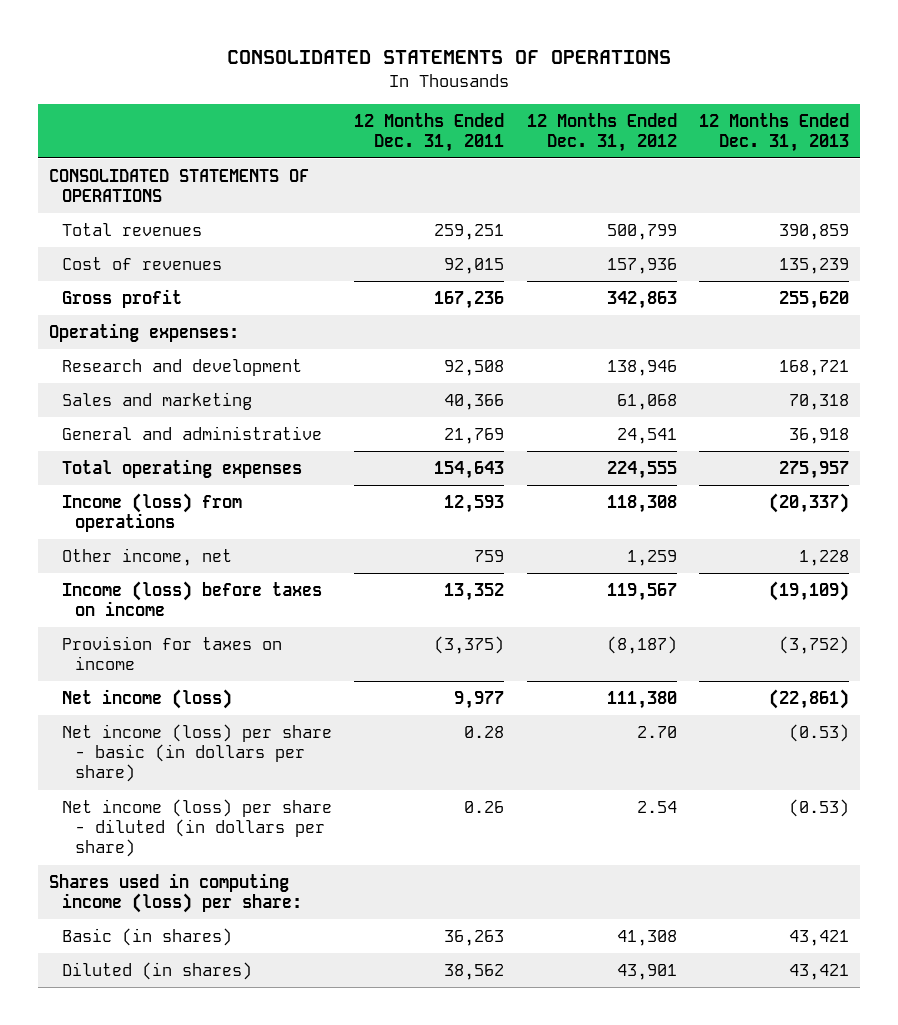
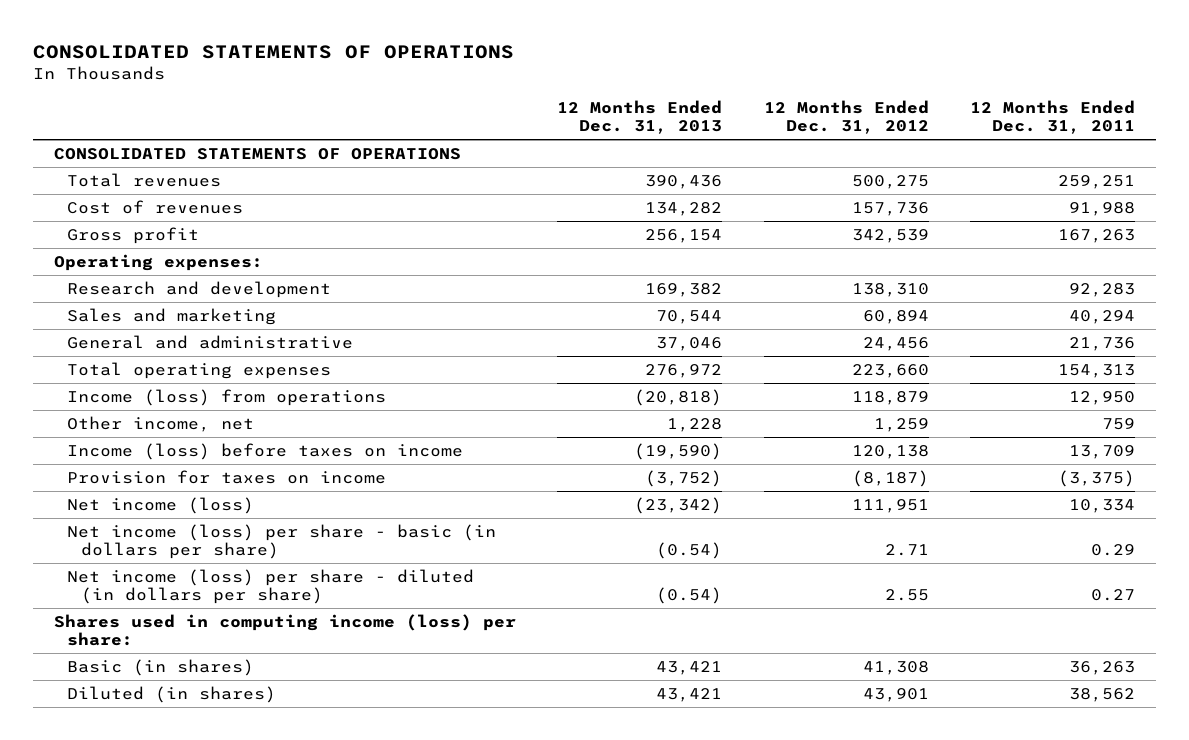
[606,223,677,240] 500,799 -> [851,174,929,189] 500,275
[778,223,849,240] 390,859 -> [645,174,723,189] 390,436
[444,257,505,274] 92,015 -> [1069,201,1136,216] 91,988
[606,257,677,274] 157,936 -> [851,201,929,216] 157,736
[778,257,849,274] 135,239 -> [645,201,723,216] 134,282
[434,290,505,309] 167,236 -> [1058,228,1136,243] 167,263
[606,290,677,309] 342,863 -> [851,228,929,243] 342,539
[778,290,849,309] 255,620 -> [645,228,723,243] 256,154
[444,359,505,376] 92,508 -> [1069,282,1136,297] 92,283
[606,359,677,376] 138,946 -> [851,282,929,297] 138,310
[778,359,849,376] 168,721 -> [645,282,723,297] 169,382
[444,393,505,410] 40,366 -> [1069,309,1136,324] 40,294
[616,393,677,410] 61,068 -> [862,309,929,324] 60,894
[788,393,849,410] 70,318 -> [656,309,723,324] 70,544
[444,427,505,444] 21,769 -> [1069,336,1136,351] 21,736
[616,427,677,444] 24,541 -> [862,336,929,351] 24,456
[788,427,849,444] 36,918 -> [656,336,723,351] 37,046
[434,460,505,479] 154,643 -> [1058,363,1136,378] 154,313
[606,460,677,479] 224,555 -> [851,363,929,378] 223,660
[778,460,849,479] 275,957 -> [645,363,723,378] 276,972
[444,494,505,513] 12,593 -> [1069,390,1136,405] 12,950
[606,494,677,513] 118,308 -> [851,390,929,405] 118,879
[768,492,849,513] (20,337) -> [634,388,723,406] (20,818)
[444,582,505,601] 13,352 -> [1069,444,1136,459] 13,709
[606,582,677,601] 119,567 -> [851,444,929,459] 120,138
[768,580,849,601] (19,109) -> [634,442,723,460] (19,590)
[454,690,505,709] 9,977 -> [1069,498,1136,513] 10,334
[606,690,677,709] 111,380 -> [851,498,929,513] 111,951
[768,688,849,709] (22,861) -> [634,496,723,514] (23,342)
[464,725,505,738] 0.28 -> [1091,543,1136,556] 0.29
[636,725,677,738] 2.70 -> [884,543,929,556] 2.71
[788,723,849,742] (0.53) -> [656,541,723,559] (0.54)
[464,800,505,813] 0.26 -> [1091,588,1136,601] 0.27
[636,800,677,813] 2.54 -> [884,588,929,601] 2.55
[788,798,849,817] (0.53) -> [656,586,723,604] (0.54)

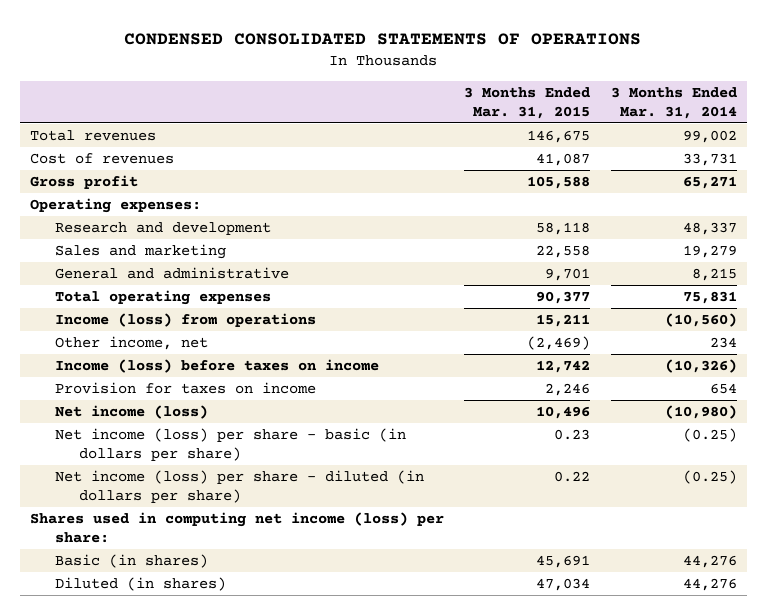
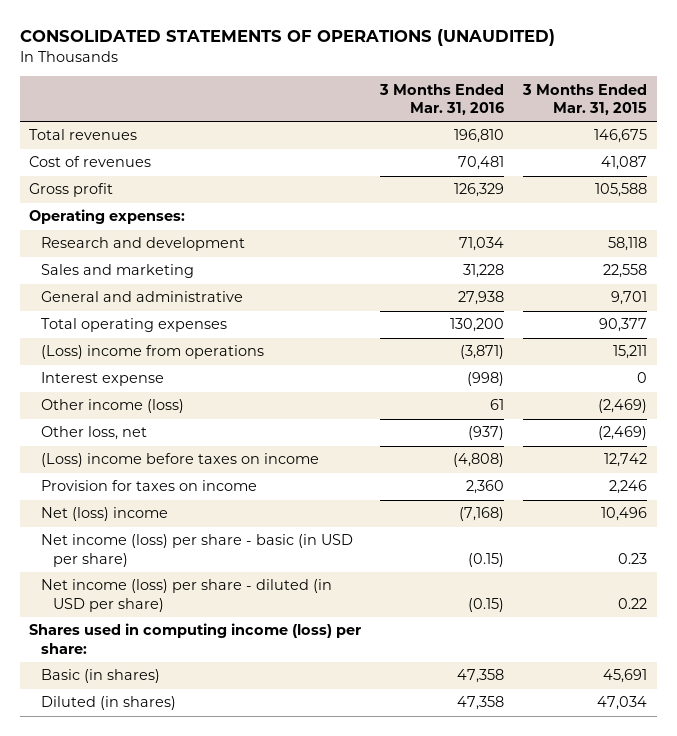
[124,32,642,45] CONDENSED CONSOLIDATED STATEMENTS OF OPERATIONS -> [19,29,555,47] CONSOLIDATED STATEMENTS OF OPERATIONS (UNAUDITED)
[610,86,737,119] 3 Months Ended Mar. 31, 2014 -> none
none -> [379,83,505,115] 3 Months Ended Mar. 31, 2016
[54,313,316,328] Income (loss) from operations -> [40,345,264,360] (Loss) income from operations
none -> [40,372,164,387] Interest expense
none -> [40,399,184,414] Other income (loss)
[54,336,208,351] Other income, net -> [40,426,147,441] Other loss, net
[54,359,379,374] Income (loss) before taxes on income -> [40,453,319,468] (Loss) income before taxes on income
[54,405,208,420] Net income (loss) -> [40,507,168,522] Net (loss) income
[54,428,406,462] Net income (loss) per share - basic (in dollars per share) -> [40,534,353,567] Net income (loss) per share - basic (in USD per share)
[54,470,424,504] Net income (loss) per share - diluted (in dollars per share) -> [40,579,332,612] Net income (loss) per share - diluted (in USD per share)
[29,512,444,544] Shares used in computing net income (loss) per share: -> [29,623,362,654] Shares used in computing income (loss) per share:

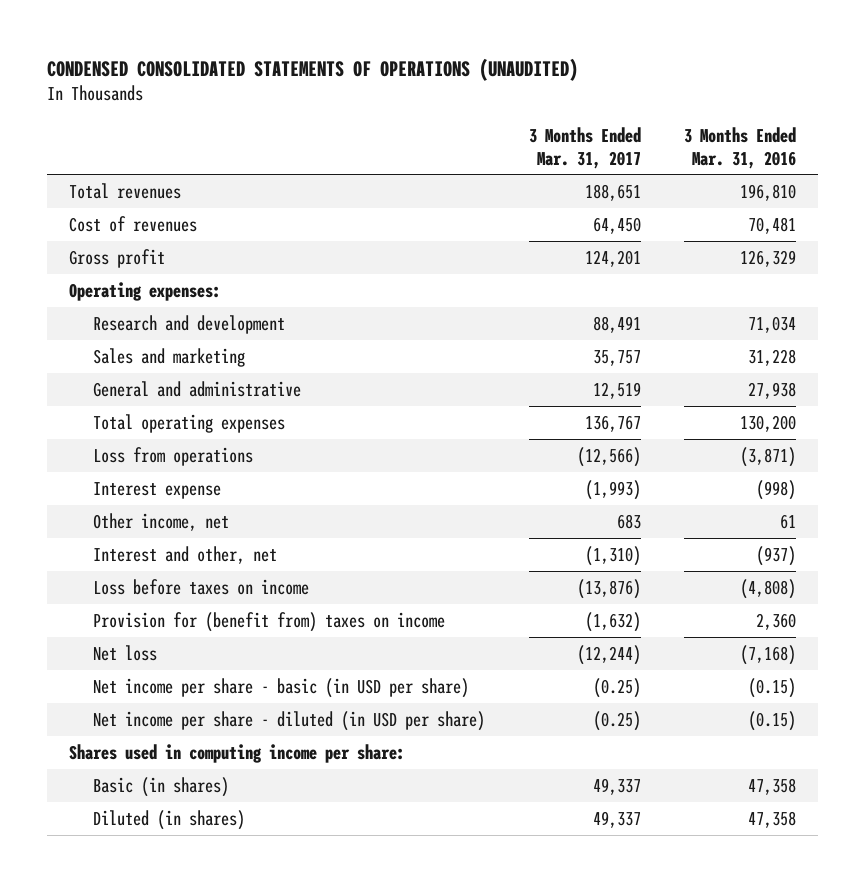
[19,29,555,47] CONSOLIDATED STATEMENTS OF OPERATIONS (UNAUDITED) -> [46,57,578,81] CONDENSED CONSOLIDATED STATEMENTS OF OPERATIONS (UNAUDITED)
[522,83,648,115] 3 Months Ended Mar. 31, 2015 -> none
none -> [528,126,641,169] 3 Months Ended Mar. 31, 2017
[40,345,264,360] (Loss) income from operations -> [92,446,253,466] Loss from operations
[40,399,184,414] Other income (loss) -> [92,512,229,531] Other income, net
[40,426,147,441] Other loss, net -> [92,545,277,564] Interest and other, net
[40,453,319,468] (Loss) income before taxes on income -> [92,578,309,595] Loss before taxes on income
[40,480,257,492] Provision for taxes on income -> [92,611,445,632] Provision for (benefit from) taxes on income
[40,507,168,522] Net (loss) income -> [92,644,157,661] Net loss
[40,534,353,567] Net income (loss) per share - basic (in USD per share) -> [92,677,469,698] Net income per share - basic (in USD per share)
[40,579,332,612] Net income (loss) per share - diluted (in USD per share) -> [92,710,485,731] Net income per share - diluted (in USD per share)
[29,623,362,654] Shares used in computing income (loss) per share: -> [68,743,405,763] Shares used in computing income per share:

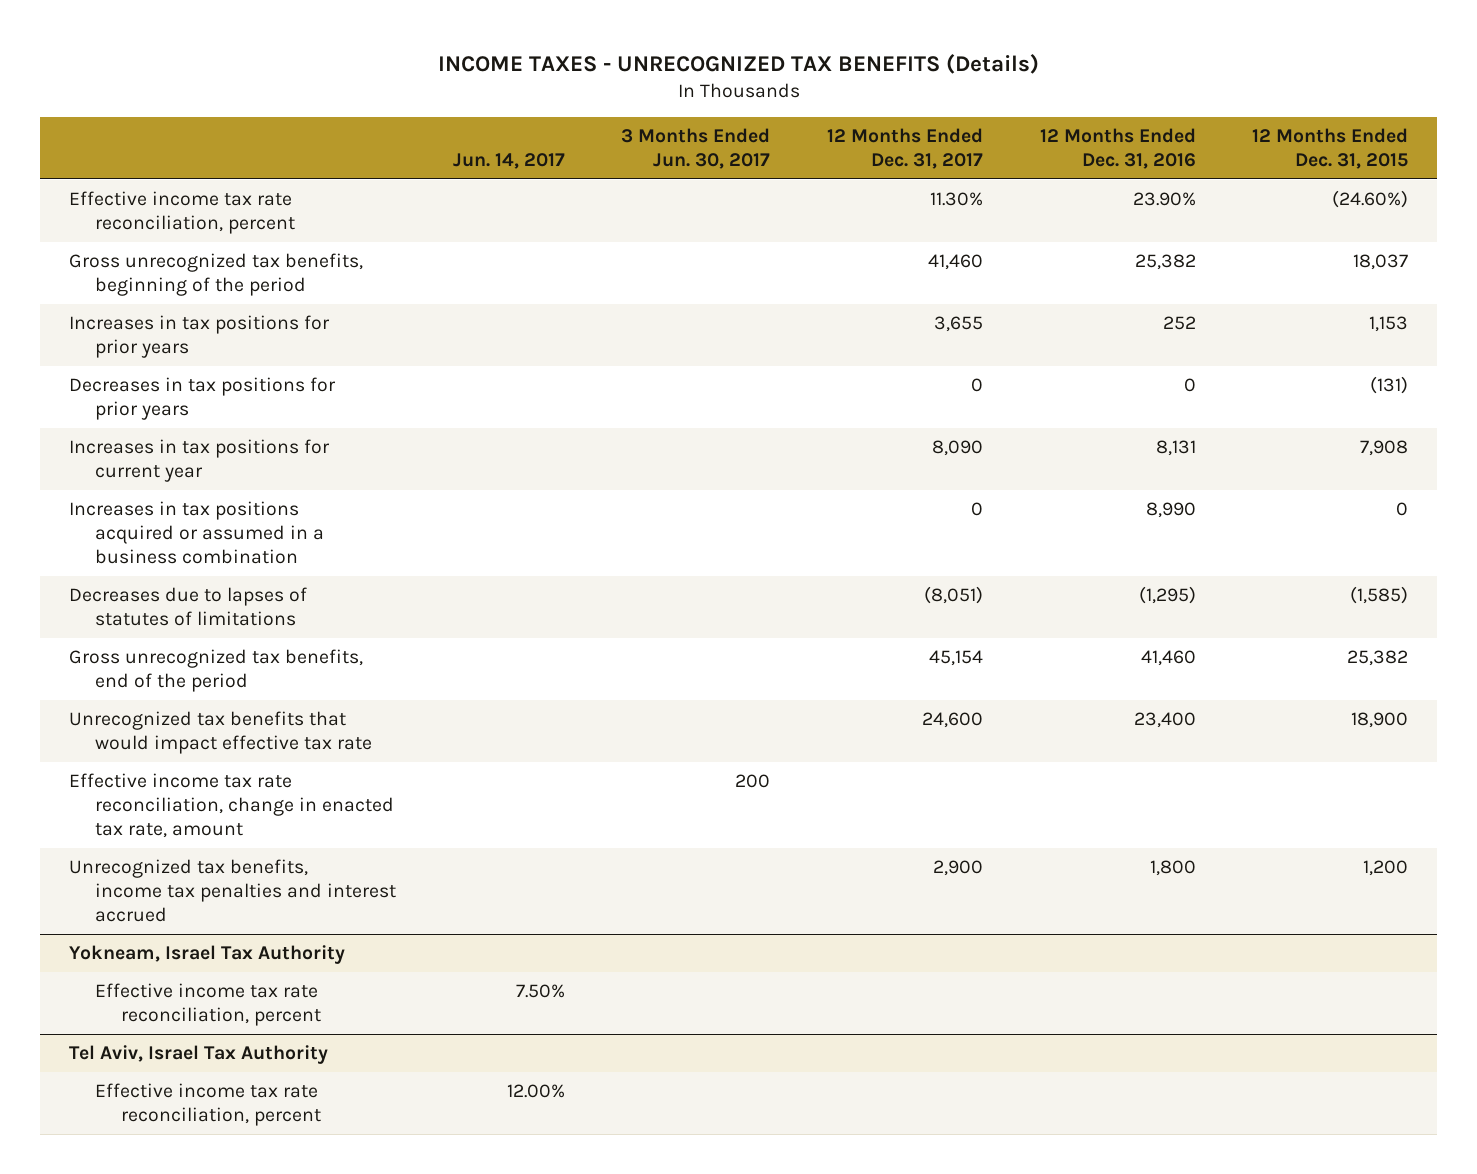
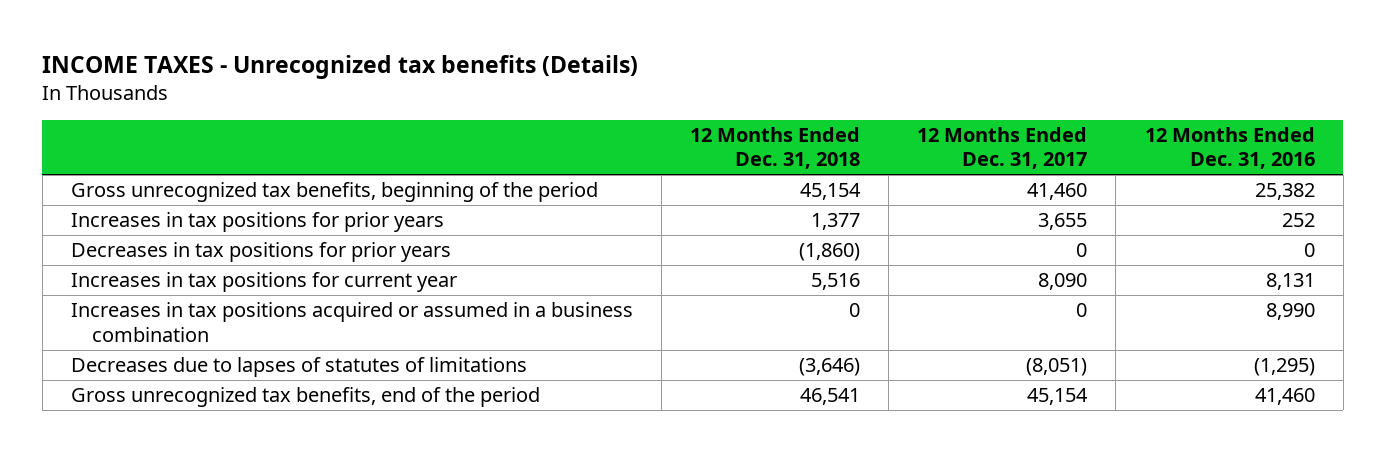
[437,53,1039,74] INCOME TAXES - UNRECOGNIZED TAX BENEFITS (Details) -> [42,54,639,79] INCOME TAXES - Unrecognized tax benefits (Details)
[452,152,565,169] Jun. 14, 2017 -> none
[621,127,771,169] 3 Months Ended Jun. 30, 2017 -> none
[1252,127,1409,169] 12 Months Ended Dec. 31, 2015 -> none
none -> [690,126,861,170] 12 Months Ended Dec. 31, 2018
[68,191,295,235] Effective income tax rate reconciliation, percent -> none
[68,711,372,755] Unrecognized tax benefits that would impact effective tax rate -> none
[68,773,394,838] Effective income tax rate reconciliation, change in enacted tax rate, amount -> none
[68,859,396,922] Unrecognized tax benefits, income tax penalties and interest accrued -> none
[68,945,345,965] Yokneam, Israel Tax Authority -> none
[94,983,322,1027] Effective income tax rate reconciliation, percent -> none
[68,1045,328,1065] Tel Aviv, Israel Tax Authority -> none
[94,1083,322,1127] Effective income tax rate reconciliation, percent -> none

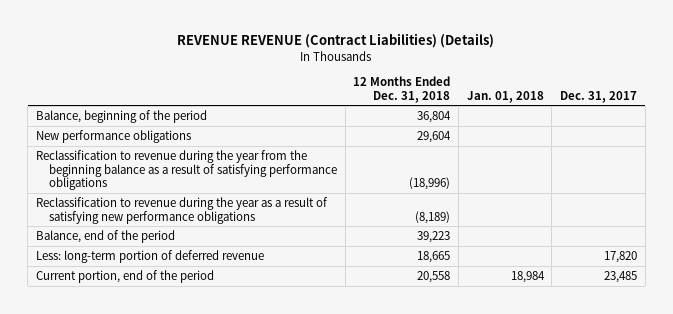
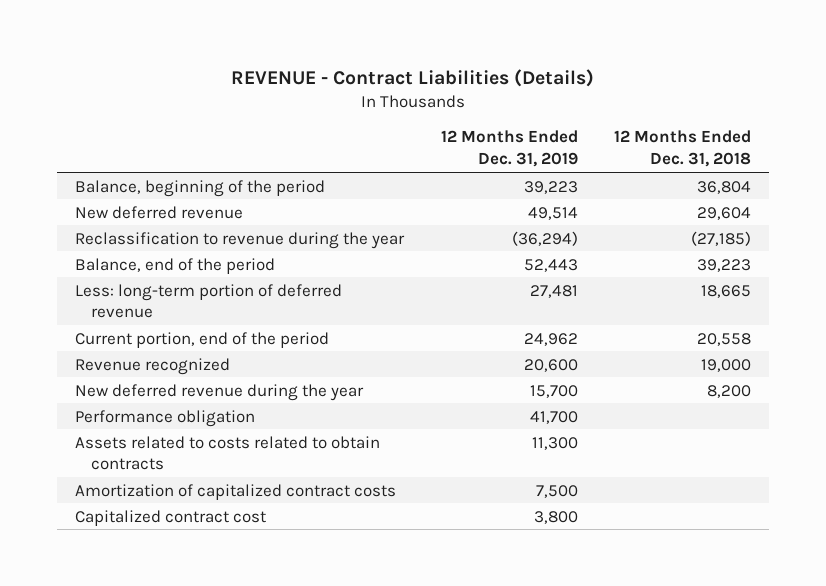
[177,33,495,49] REVENUE REVENUE (Contract Liabilities) (Details) -> [231,68,595,87] REVENUE - Contract Liabilities (Details)
[466,90,544,103] Jan. 01, 2018 -> none
[559,90,637,103] Dec. 31, 2017 -> none
none -> [440,130,578,168] 12 Months Ended Dec. 31, 2019
[36,149,338,191] Reclassification to revenue during the year from the beginning balance as a result of satisfying performance obligations -> none
[36,129,192,143] New performance obligations -> [75,205,244,219] New deferred revenue
[36,196,329,224] Reclassification to revenue during the year as a result of satisfying new performance obligations -> [75,231,406,249] Reclassification to revenue during the year
[415,210,451,224] (8,189) -> [690,230,751,246] (27,185)
none -> [75,357,231,375] Revenue recognized
none -> [75,383,365,401] New deferred revenue during the year
none -> [75,409,256,427] Performance obligation
none -> [75,435,381,471] Assets related to costs related to obtain contracts
none -> [75,483,397,500] Amortization of capitalized contract costs
none -> [75,509,267,526] Capitalized contract cost

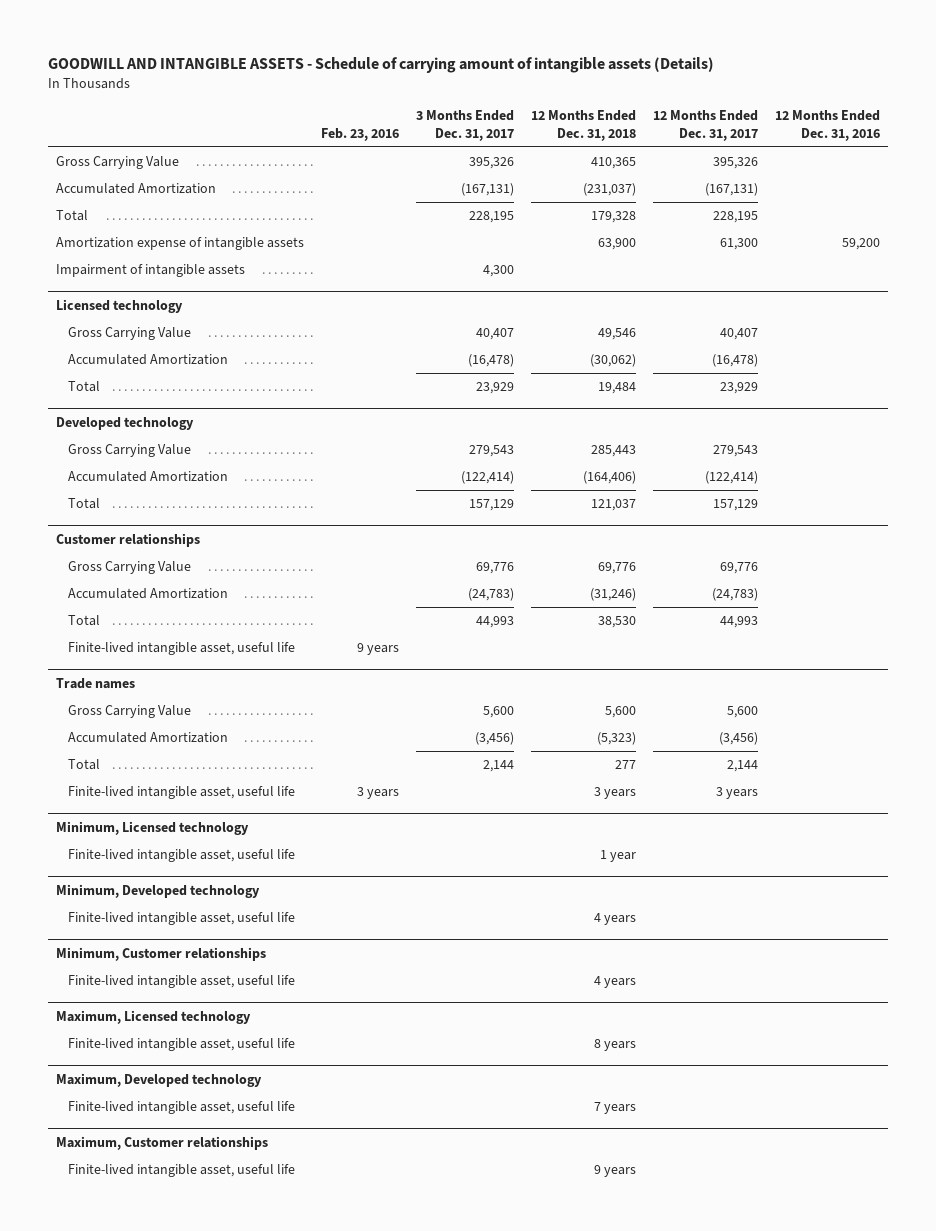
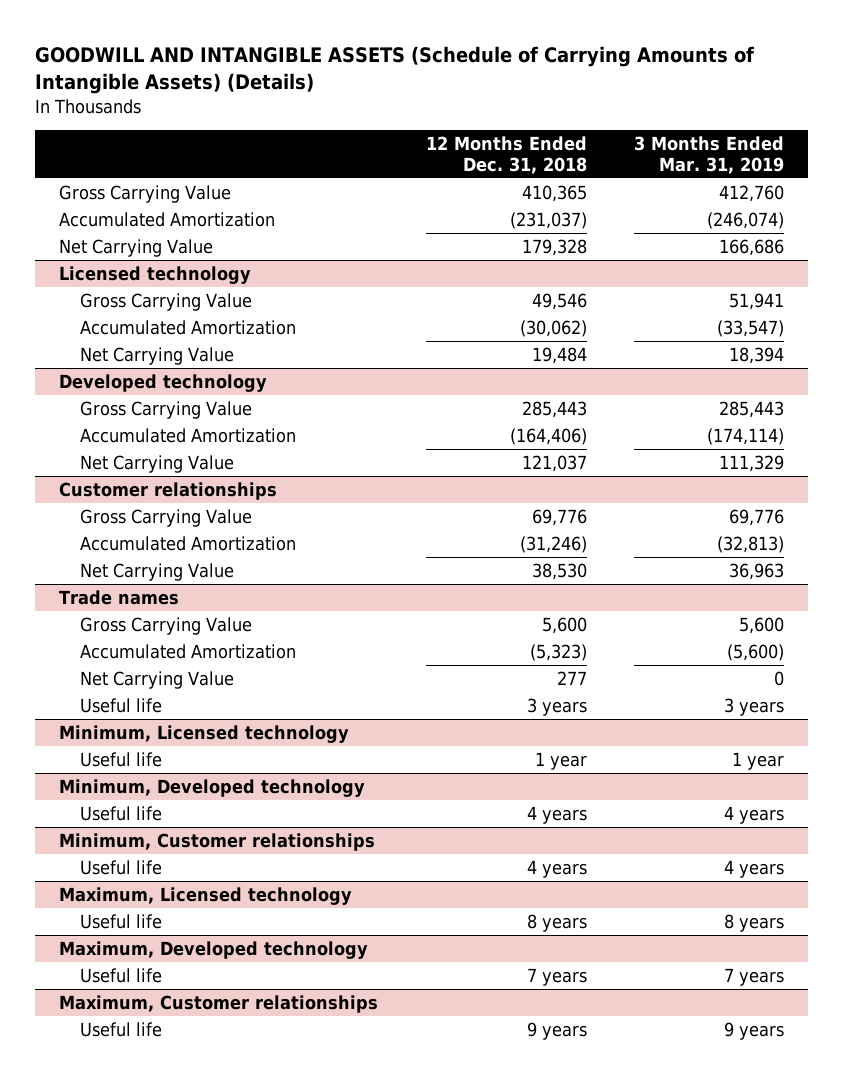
[47,57,714,74] GOODWILL AND INTANGIBLE ASSETS - Schedule of carrying amount of intangible assets (Details) -> [35,46,755,95] GOODWILL AND INTANGIBLE ASSETS (Schedule of Carrying Amounts of Intangible Assets) (Details)
[321,128,400,142] Feb. 23, 2016 -> none
[416,110,515,142] 3 Months Ended Dec. 31, 2017 -> none
[652,110,758,142] 12 Months Ended Dec. 31, 2017 -> none
[774,110,880,142] 12 Months Ended Dec. 31, 2016 -> none
none -> [634,136,785,174] 3 Months Ended Mar. 31, 2019
[56,236,305,250] Amortization expense of intangible assets -> none
[56,263,246,277] Impairment of intangible assets -> none
[56,209,89,221] Total -> [58,238,213,257] Net Carrying Value
[67,380,100,392] Total -> [80,346,235,365] Net Carrying Value
[67,497,100,509] Total -> [80,454,235,473] Net Carrying Value
[67,641,295,655] Finite-lived intangible asset, useful life -> none
[67,614,100,626] Total -> [80,562,235,581] Net Carrying Value
[67,758,100,770] Total -> [80,670,235,689] Net Carrying Value
[67,785,295,799] Finite-lived intangible asset, useful life -> [80,697,163,713] Useful life
[67,848,295,862] Finite-lived intangible asset, useful life -> [80,751,163,767] Useful life
[67,911,295,925] Finite-lived intangible asset, useful life -> [80,805,163,821] Useful life
[67,974,295,988] Finite-lived intangible asset, useful life -> [80,859,163,875] Useful life
[67,1037,295,1051] Finite-lived intangible asset, useful life -> [80,913,163,929] Useful life
[67,1100,295,1114] Finite-lived intangible asset, useful life -> [80,967,163,983] Useful life
[67,1163,295,1177] Finite-lived intangible asset, useful life -> [80,1021,163,1037] Useful life

